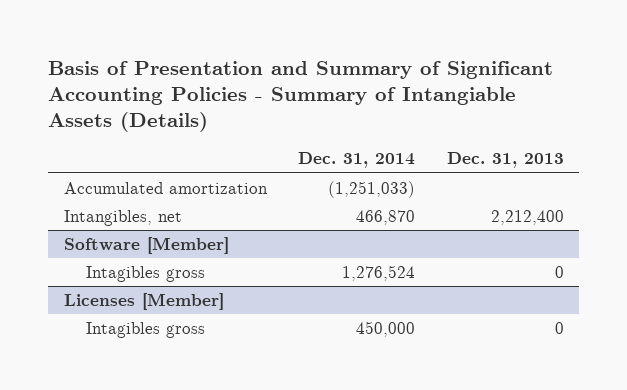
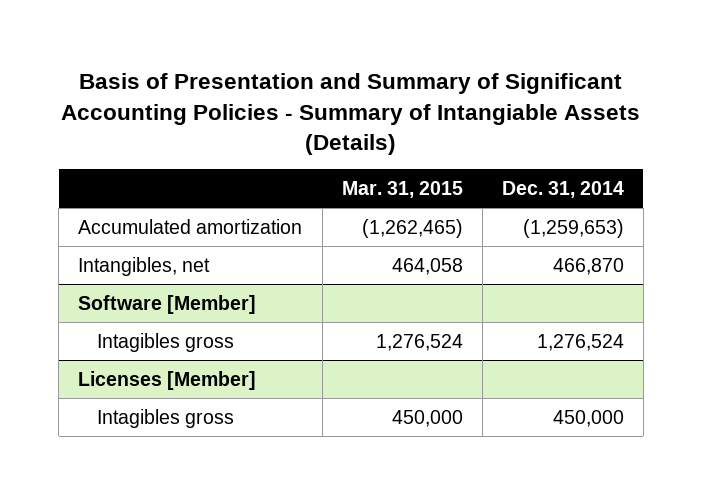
[446,152,564,169] Dec. 31, 2013 -> none
none -> [341,181,463,199] Mar. 31, 2015
[328,180,416,198] (1,251,033) -> [522,218,624,238] (1,259,653)

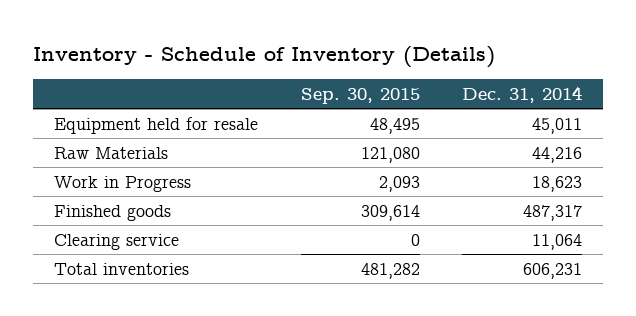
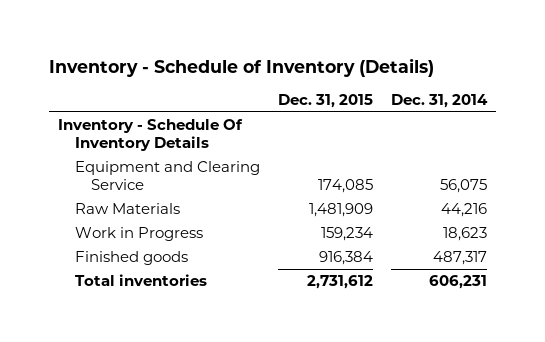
[300,87,420,104] Sep. 30, 2015 -> none
none -> [277,94,373,109] Dec. 31, 2015
[54,116,259,134] Equipment held for resale -> none
none -> [58,119,244,151] Inventory - Schedule Of Inventory Details
none -> [74,161,260,190] Equipment and Clearing Service
[54,233,180,250] Clearing service -> none

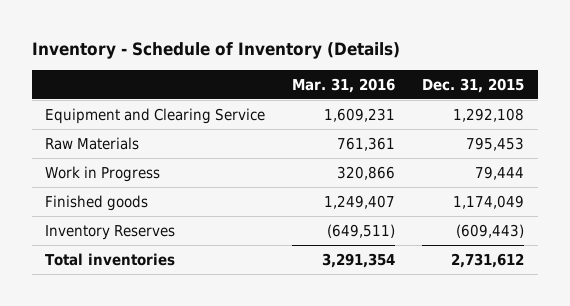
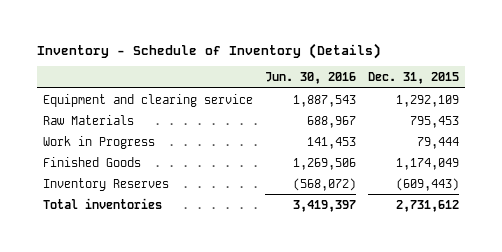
[292,77,396,93] Mar. 31, 2016 -> none
none -> [265,71,357,84] Jun. 30, 2016
[45,108,266,125] Equipment and Clearing Service -> [42,93,253,107] Equipment and clearing service
[453,108,525,123] 1,292,108 -> [396,94,460,107] 1,292,109
[45,195,149,212] Finished goods -> [42,156,141,167] Finished Goods

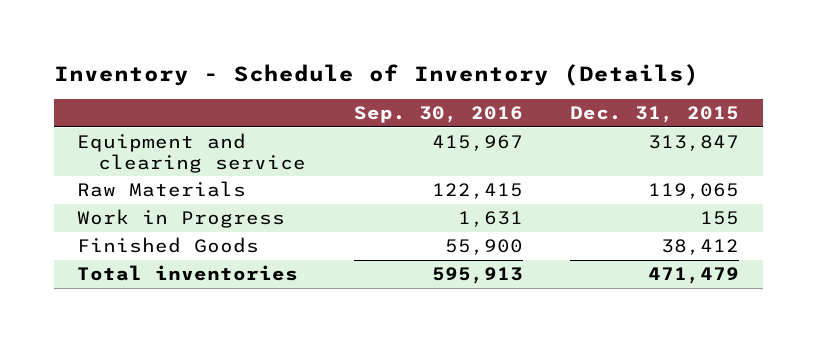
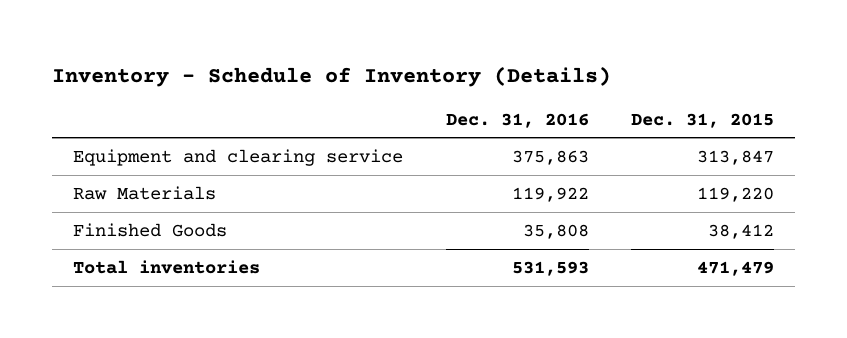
[353,106,523,124] Sep. 30, 2016 -> none
none -> [445,112,589,128] Dec. 31, 2016
[77,209,286,229] Work in Progress -> none
[648,183,740,200] 119,065 -> [697,186,775,202] 119,220

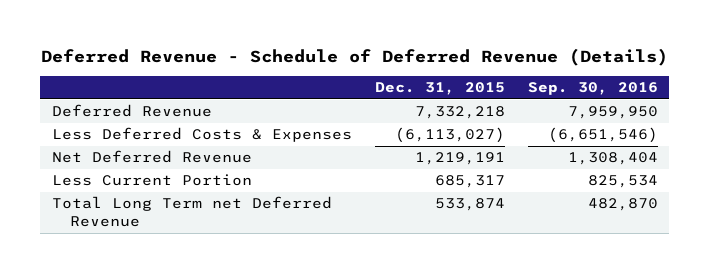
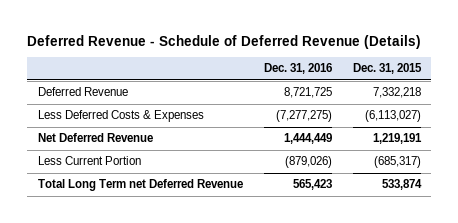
[527,82,658,96] Sep. 30, 2016 -> none
none -> [263,63,332,75] Dec. 31, 2016
[434,175,505,189] 685,317 -> [373,156,421,169] (685,317)

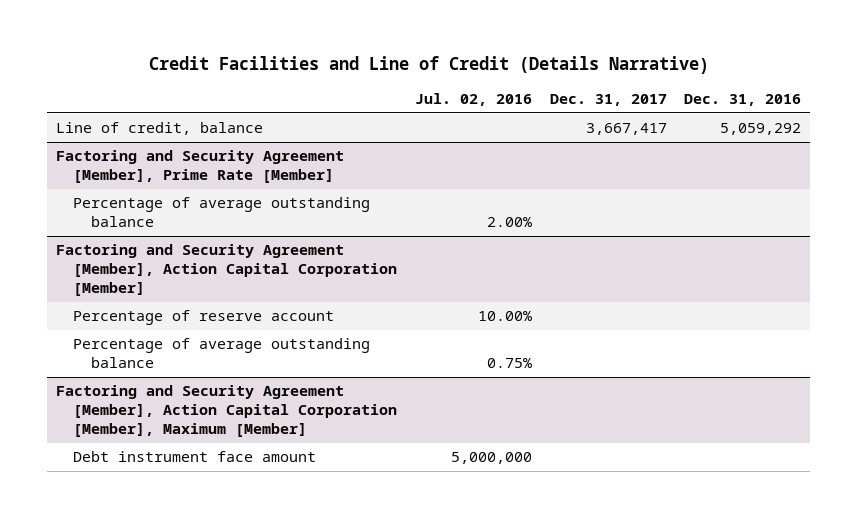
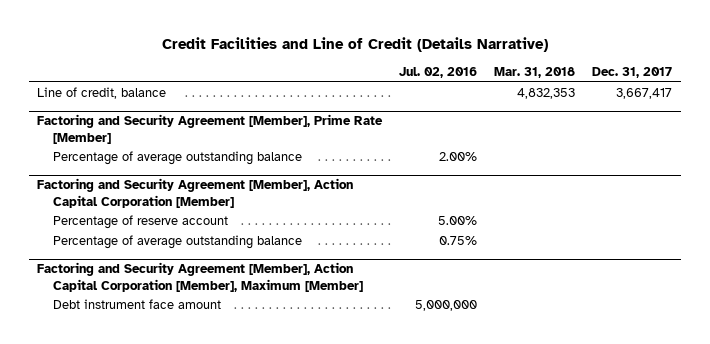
[684,94,802,107] Dec. 31, 2016 -> none
none -> [494,67,576,79] Mar. 31, 2018
[477,311,532,322] 10.00% -> [438,216,478,226] 5.00%

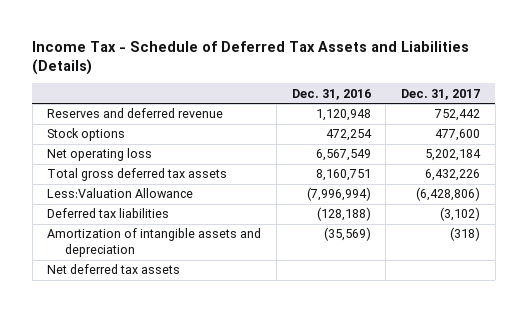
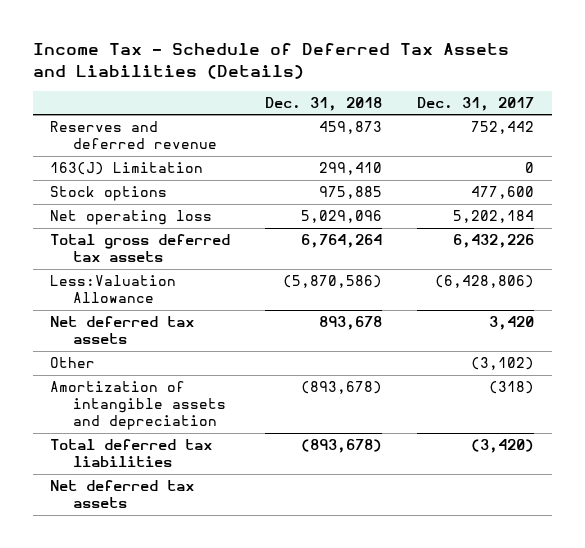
[291,88,371,100] Dec. 31, 2016 -> none
none -> [265,96,383,111] Dec. 31, 2018
none -> [50,162,204,176] 163(J) Limitation
none -> [50,316,195,345] Net deferred tax assets
[47,208,170,219] Deferred tax liabilities -> [50,357,96,369] Other
none -> [50,439,213,468] Total deferred tax liabilities

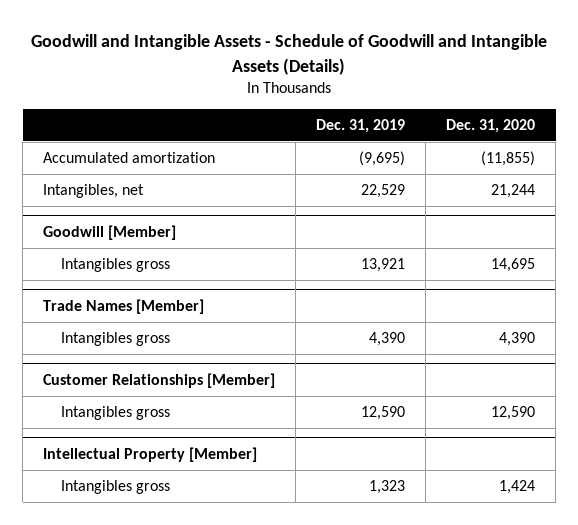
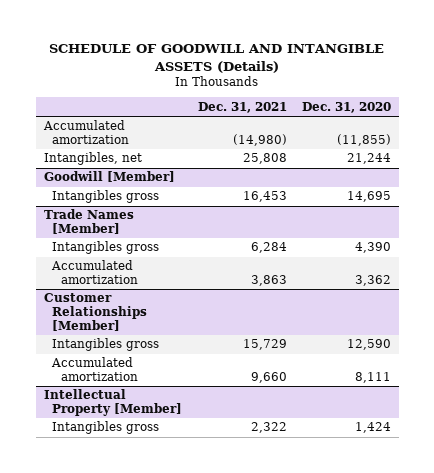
[31,34,548,75] Goodwill and Intangible Assets - Schedule of Goodwill and Intangible Assets (Details) -> [49,44,385,73] SCHEDULE OF GOODWILL AND INTANGIBLE ASSETS (Details)
[316,119,406,134] Dec. 31, 2019 -> none
none -> [197,101,287,113] Dec. 31, 2021
none -> [51,260,139,285] Accumulated amortization
none -> [51,357,139,382] Accumulated amortization

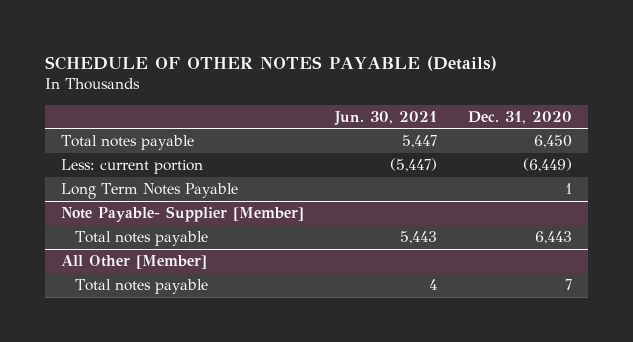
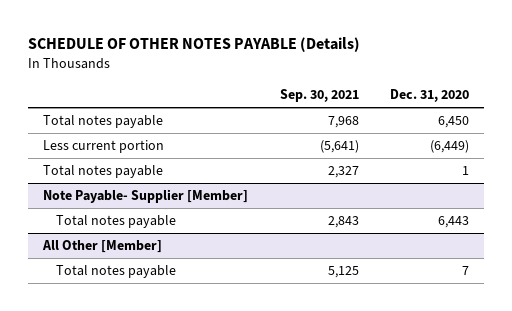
[333,110,437,126] Jun. 30, 2021 -> none
none -> [279,89,359,103] Sep. 30, 2021
[60,159,203,175] Less: current portion -> [43,139,165,153] Less current portion
[60,183,238,200] Long Term Notes Payable -> [43,164,164,178] Total notes payable

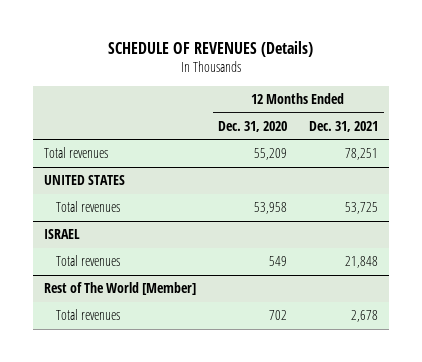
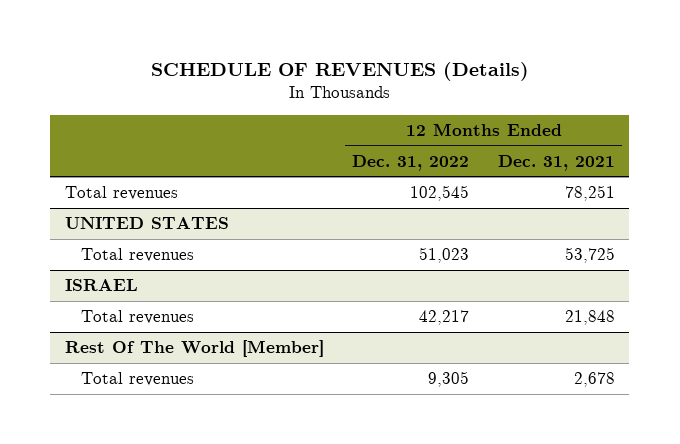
[218,120,288,132] Dec. 31, 2020 -> none
none -> [352,154,470,171] Dec. 31, 2022
[44,282,197,296] Rest of The World [Member] -> [64,340,324,358] Rest Of The World [Member]

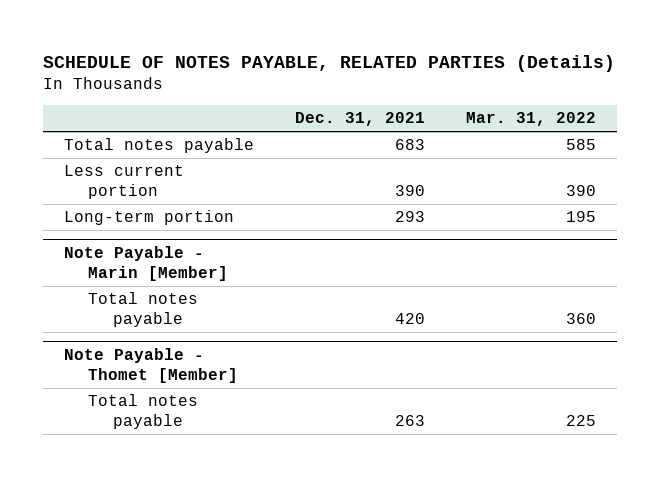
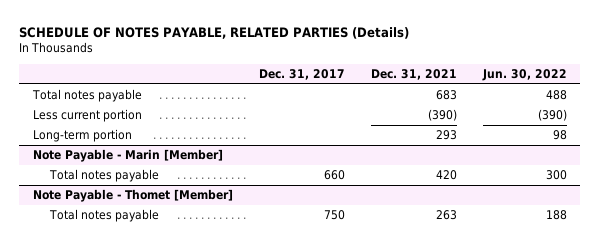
[466,112,597,127] Mar. 31, 2022 -> none
none -> [258,68,345,80] Dec. 31, 2017
none -> [482,68,568,81] Jun. 30, 2022
[395,184,426,196] 390 -> [427,109,457,122] (390)

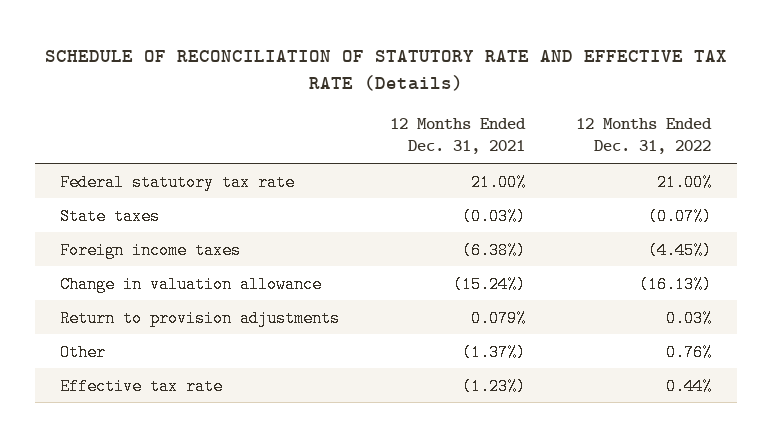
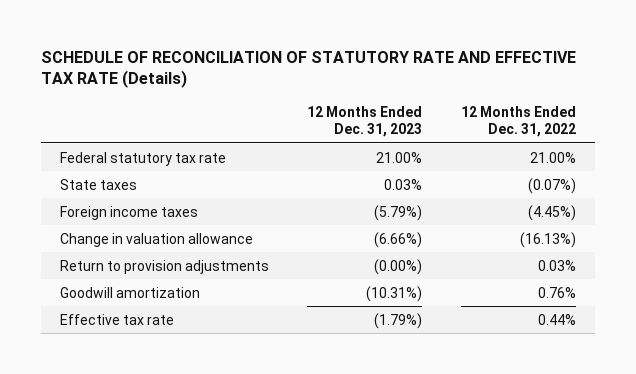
[390,118,527,155] 12 Months Ended Dec. 31, 2021 -> none
none -> [307,106,423,138] 12 Months Ended Dec. 31, 2023
[60,343,107,361] Other -> [59,286,200,298] Goodwill amortization

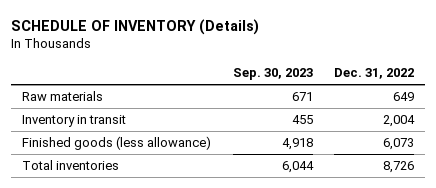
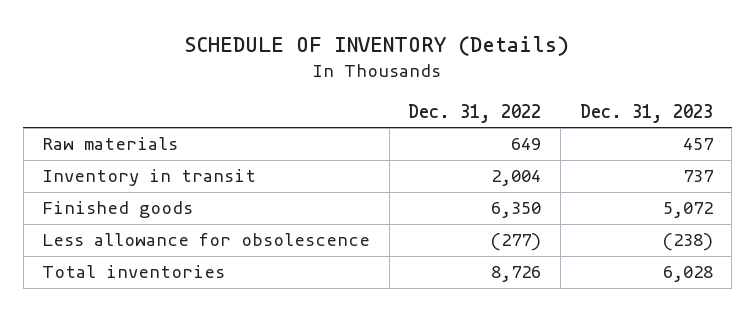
[232,68,313,81] Sep. 30, 2023 -> none
none -> [579,103,713,123] Dec. 31, 2023
[21,136,211,151] Finished goods (less allowance) -> [42,201,194,219] Finished goods
[383,138,415,151] 6,073 -> [491,202,542,219] 6,350
none -> [42,233,371,247] Less allowance for obsolescence

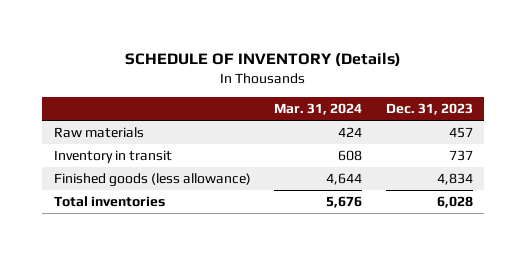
[408,103,542,123] Dec. 31, 2022 -> none
none -> [274,103,363,116] Mar. 31, 2024
[42,233,371,247] Less allowance for obsolescence -> none
[42,201,194,219] Finished goods -> [53,173,251,188] Finished goods (less allowance)
[662,202,713,219] 5,072 -> [436,173,473,186] 4,834

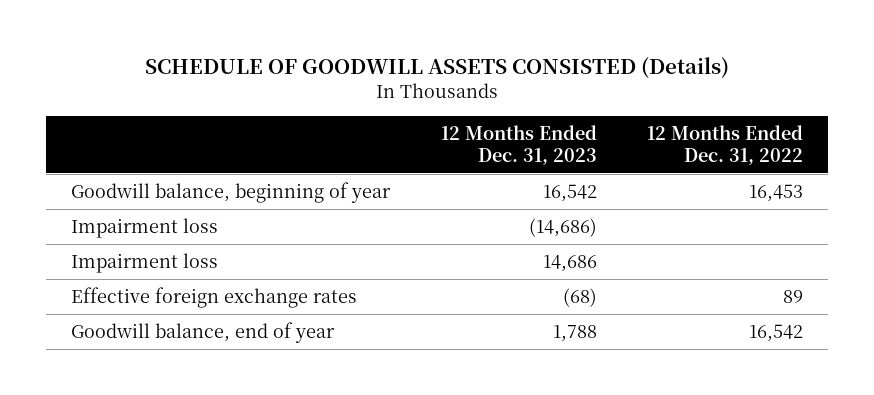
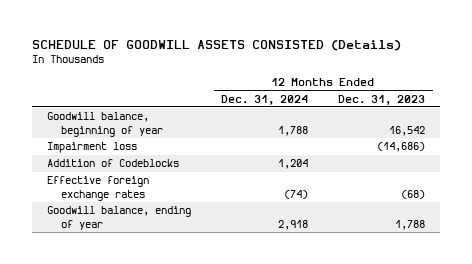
[646,125,803,165] 12 Months Ended Dec. 31, 2022 -> none
none -> [221,94,309,105] Dec. 31, 2024
[71,253,219,274] Impairment loss -> none
none -> [47,159,180,168] Addition of Codeblocks
[71,322,336,344] Goodwill balance, end of year -> [47,206,192,230] Goodwill balance, ending of year

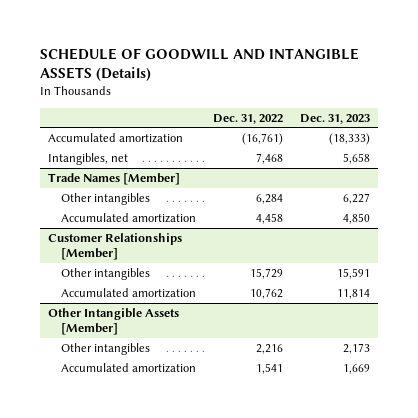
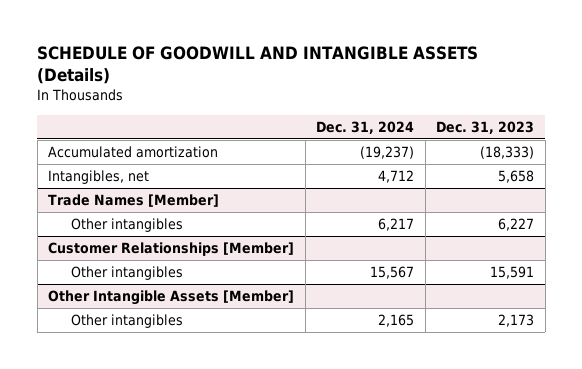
[213,113,284,124] Dec. 31, 2022 -> none
none -> [316,120,415,134] Dec. 31, 2024
[61,212,197,223] Accumulated amortization -> none
[61,287,197,298] Accumulated amortization -> none
[61,362,197,373] Accumulated amortization -> none

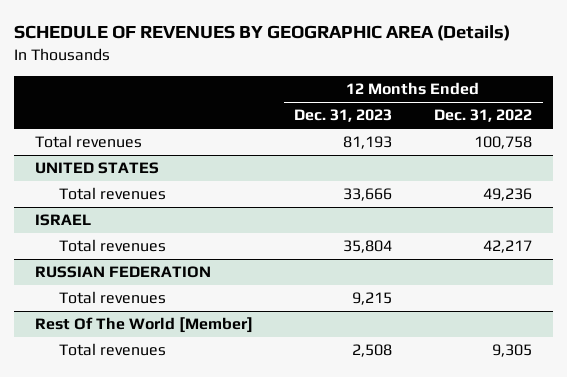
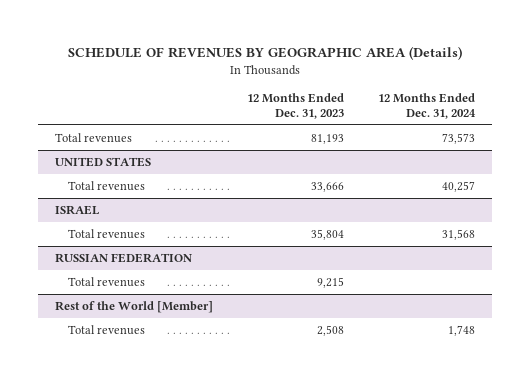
[434,109,533,123] Dec. 31, 2022 -> none
none -> [377,93,476,119] 12 Months Ended Dec. 31, 2024
[34,317,253,334] Rest Of The World [Member] -> [55,300,214,313] Rest of the World [Member]

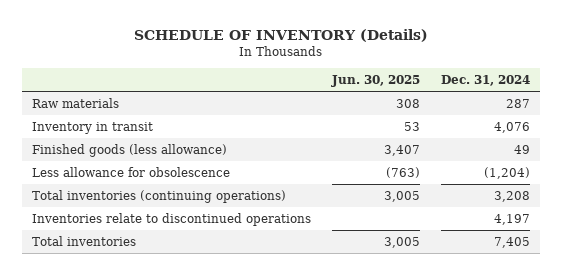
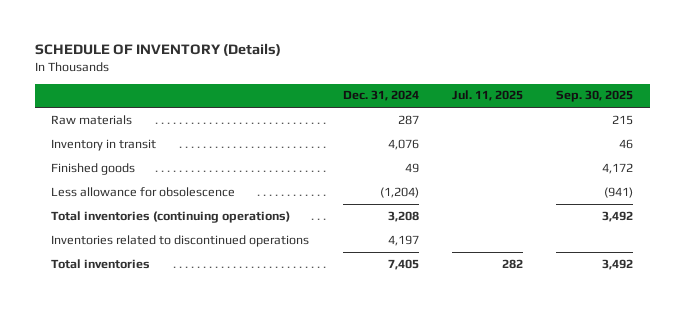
[330,75,420,88] Jun. 30, 2025 -> none
none -> [451,90,523,102] Jul. 11, 2025
none -> [556,90,634,103] Sep. 30, 2025
[32,143,228,157] Finished goods (less allowance) -> [51,162,136,175] Finished goods
[32,212,312,226] Inventories relate to discontinued operations -> [51,234,310,247] Inventories related to discontinued operations

